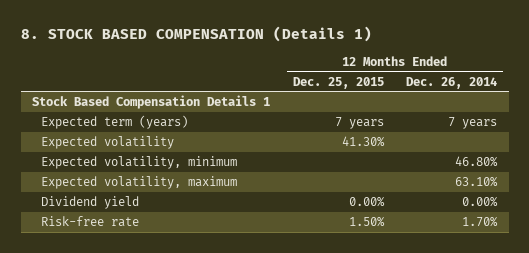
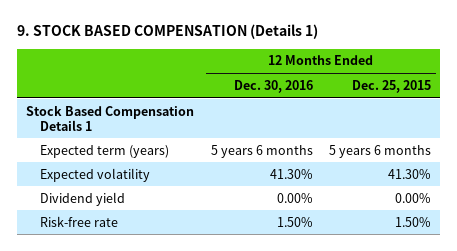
[20,26,372,43] 8. STOCK BASED COMPENSATION (Details 1) -> [17,24,319,40] 9. STOCK BASED COMPENSATION (Details 1)
[406,76,498,89] Dec. 26, 2014 -> none
none -> [233,79,313,93] Dec. 30, 2016
[334,117,384,130] 7 years -> [329,144,432,158] 5 years 6 months
[41,156,238,170] Expected volatility, minimum -> none
[41,176,238,190] Expected volatility, maximum -> none

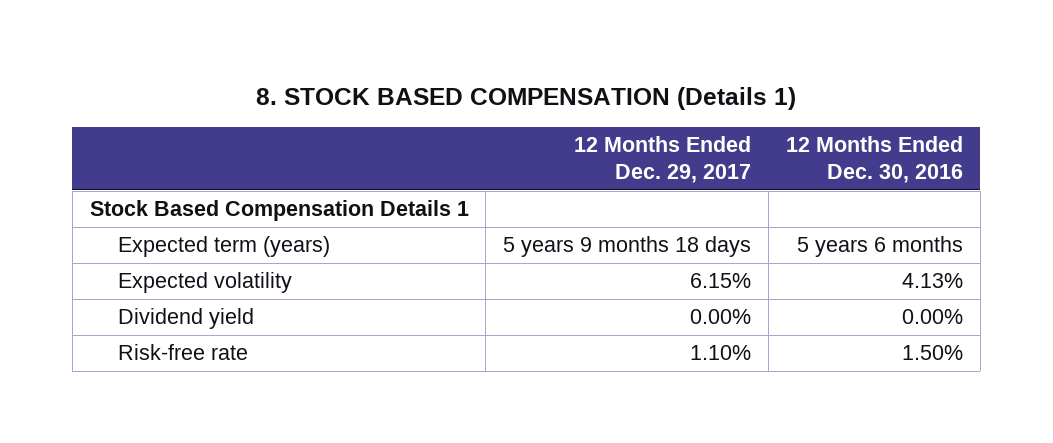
[17,24,319,40] 9. STOCK BASED COMPENSATION (Details 1) -> [256,87,797,111] 8. STOCK BASED COMPENSATION (Details 1)
[352,79,432,93] Dec. 25, 2015 -> none
none -> [574,136,752,184] 12 Months Ended Dec. 29, 2017
[269,168,313,179] 41.30% -> [902,273,964,289] 4.13%

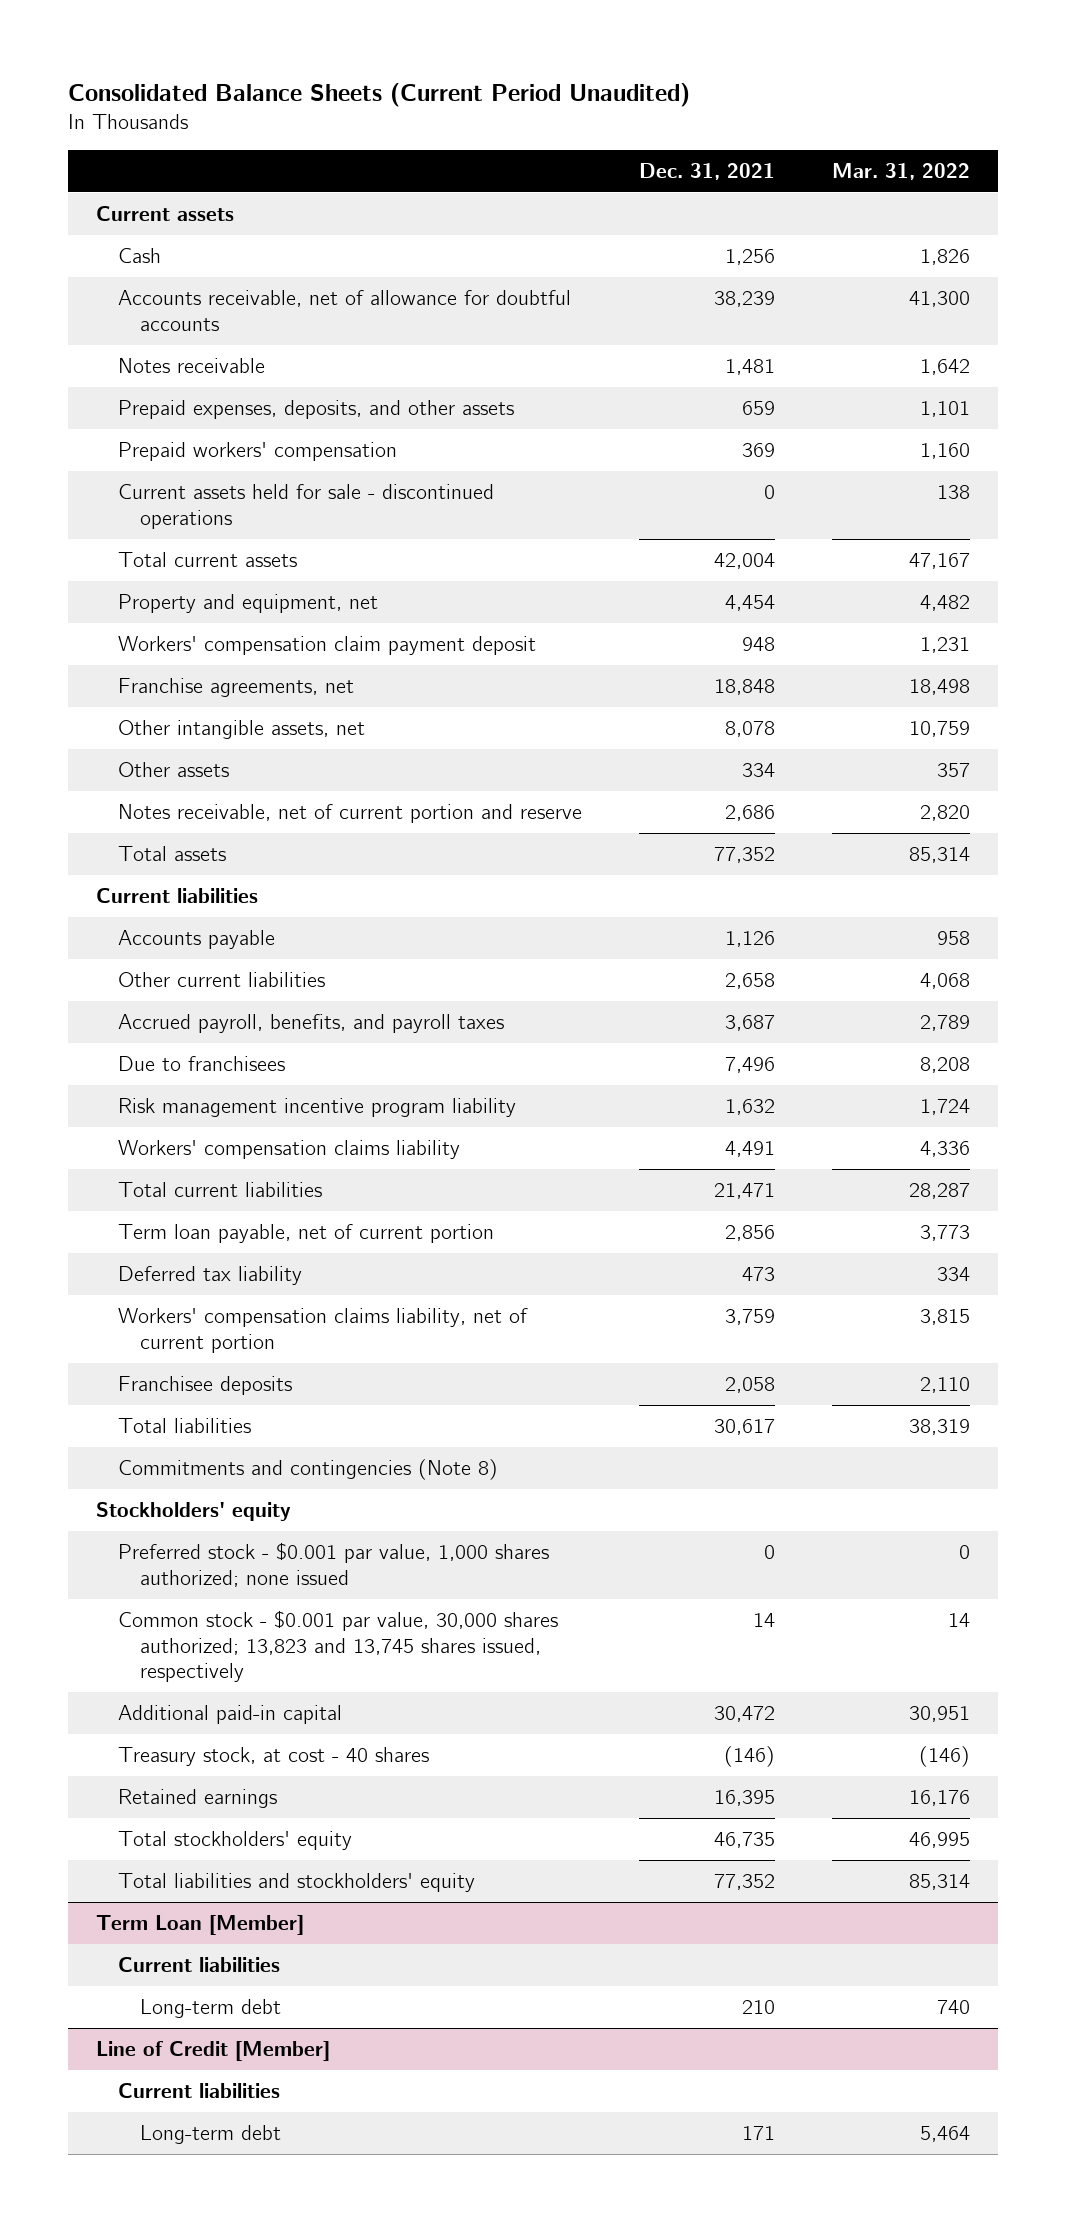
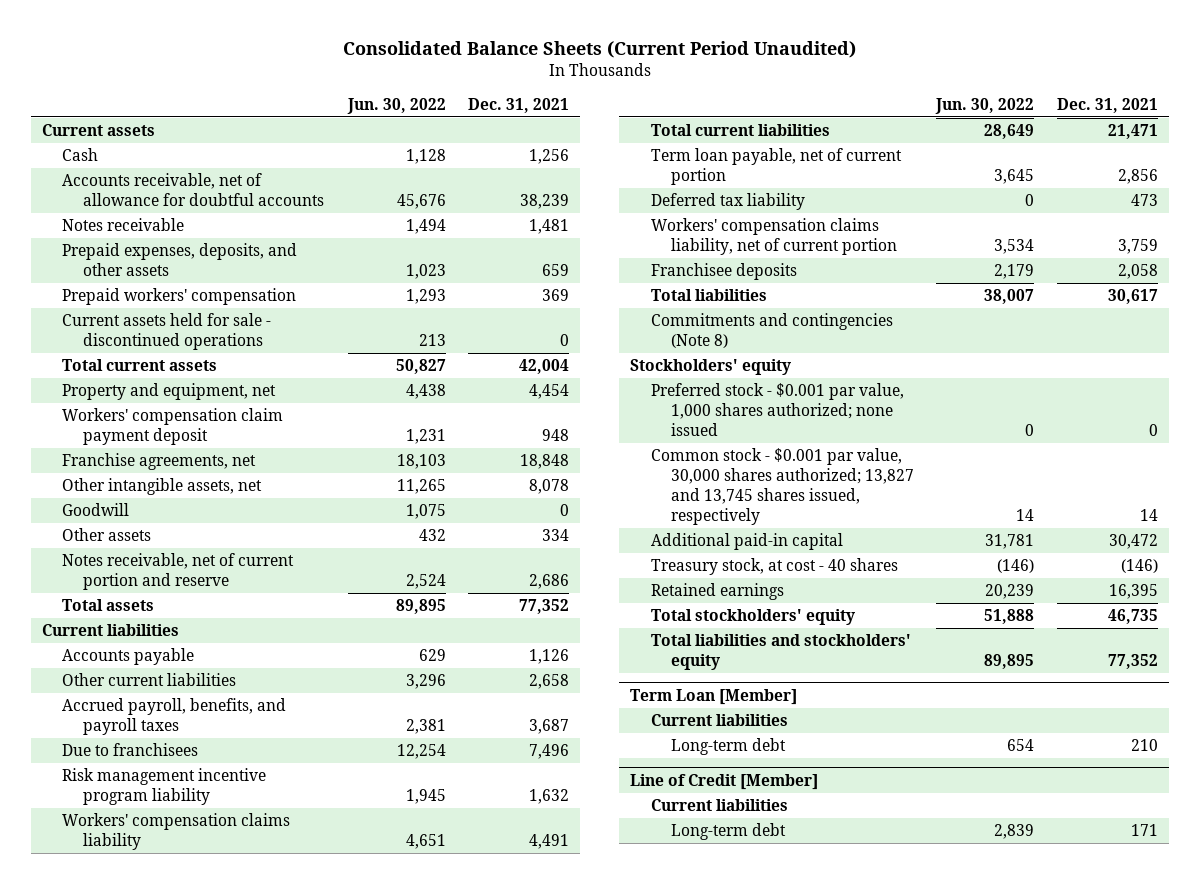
[831,163,970,181] Mar. 31, 2022 -> none
none -> [347,97,447,114] Jun. 30, 2022
none -> [62,503,130,517] Goodwill
[118,1610,559,1683] Common stock - $0.001 par value, 30,000 shares authorized; 13,823 and 13,745 shares issued, respectively -> [650,448,915,525] Common stock - $0.001 par value, 30,000 shares authorized; 13,827 and 13,745 shares issued, respectively

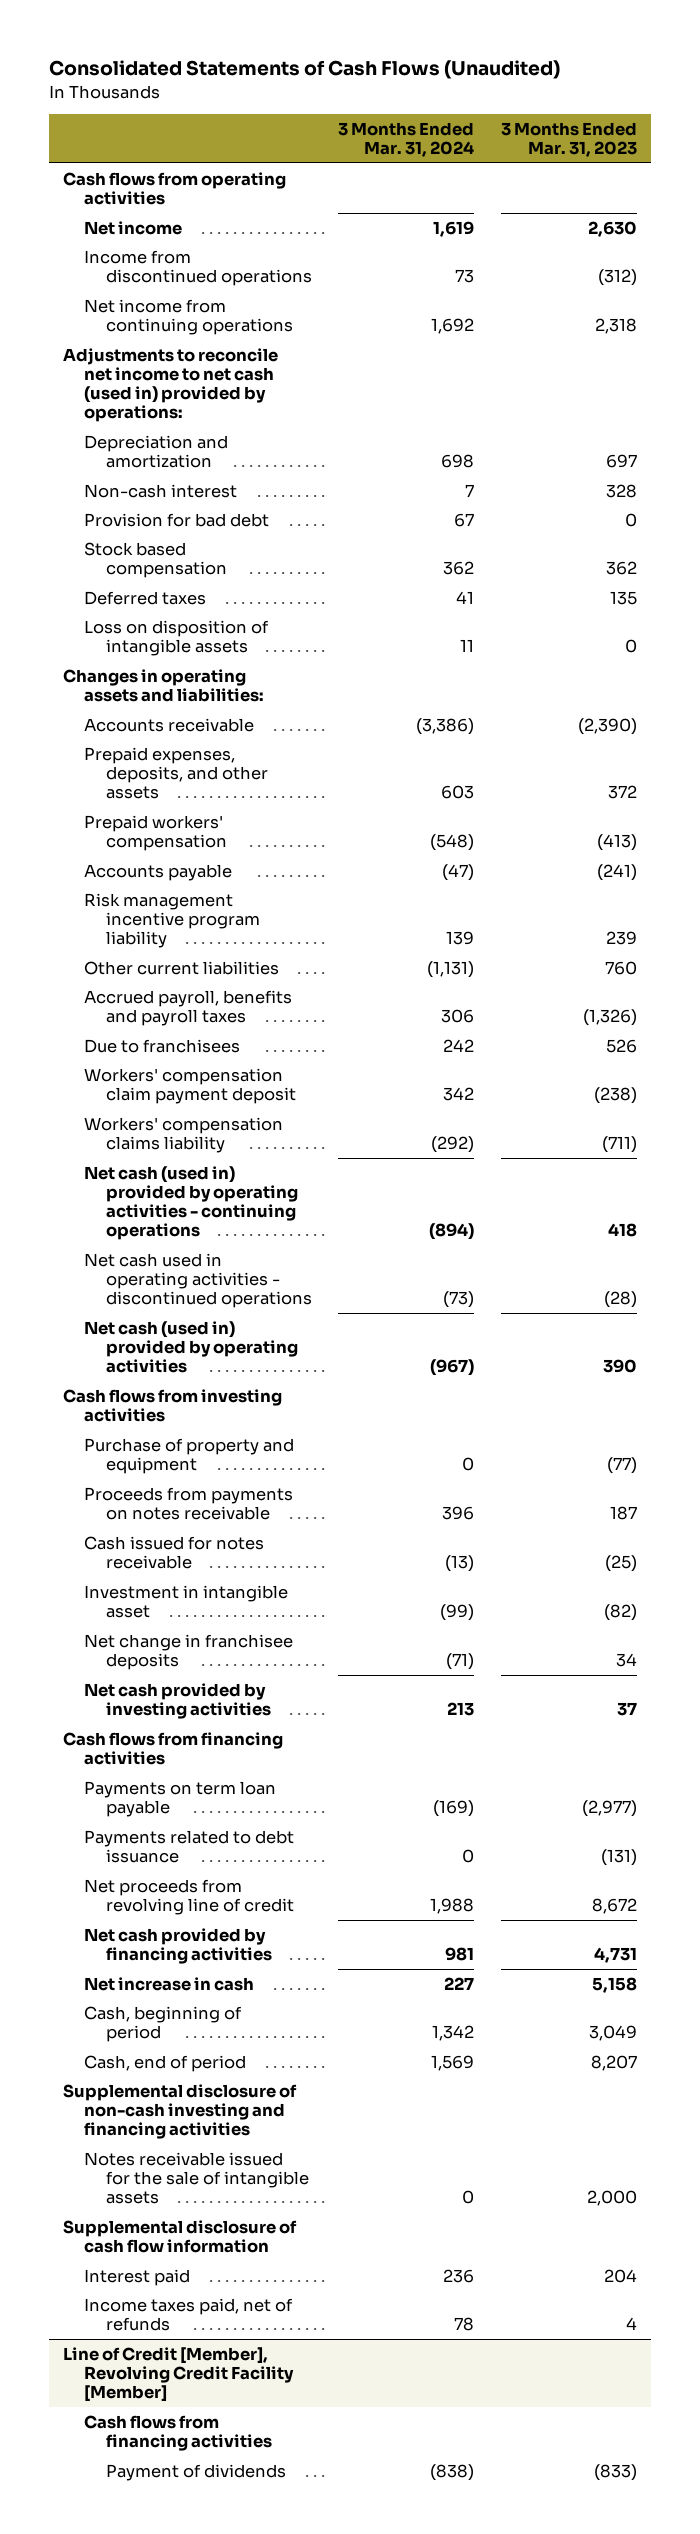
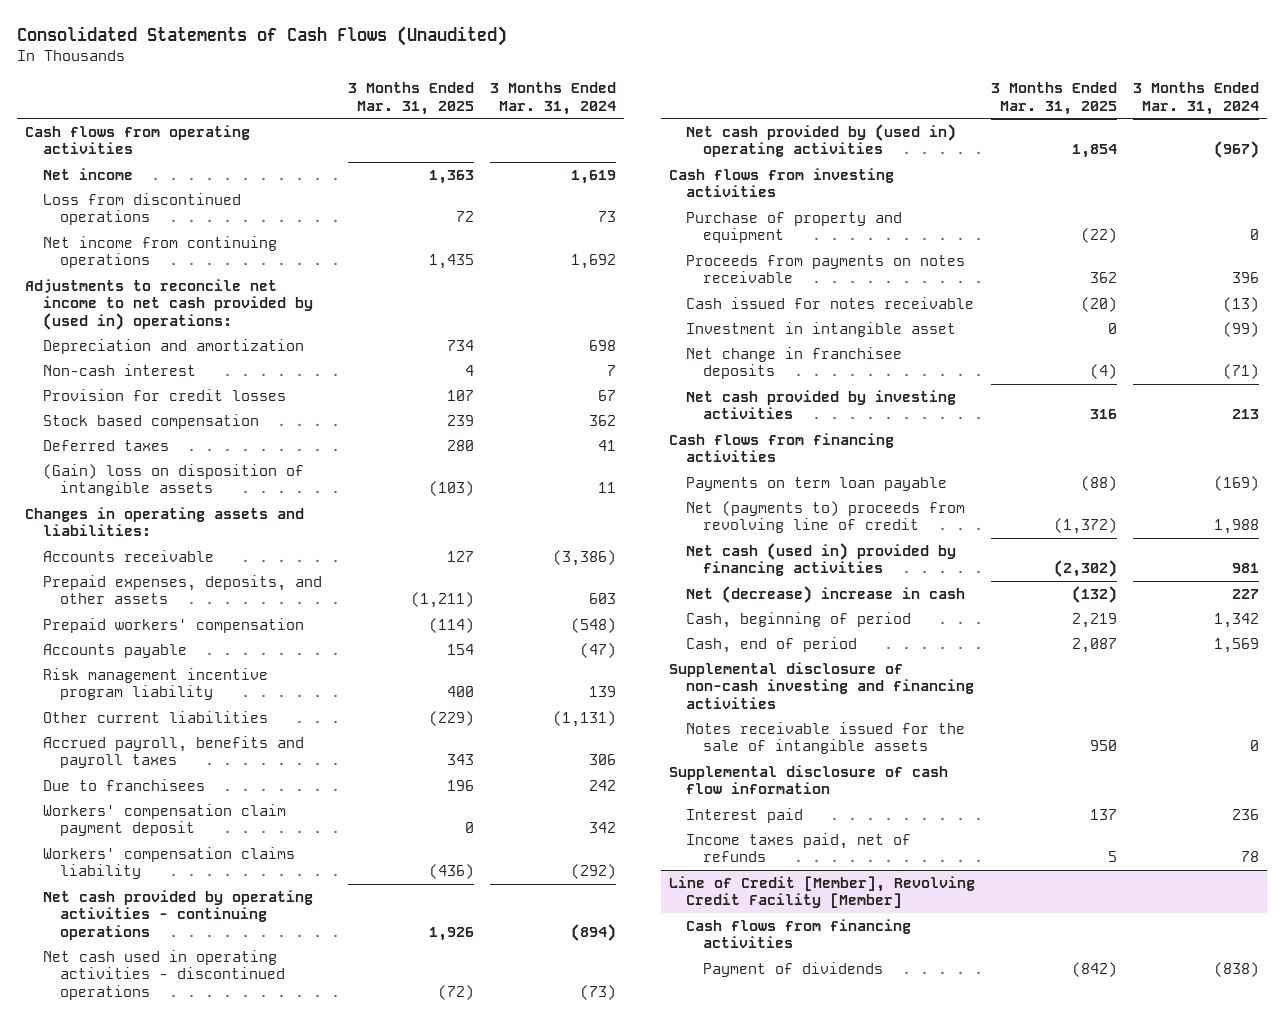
[501,122,638,158] 3 Months Ended Mar. 31, 2023 -> none
none -> [347,82,474,115] 3 Months Ended Mar. 31, 2025
[84,249,312,286] Income from discontinued operations -> [42,192,241,226] Loss from discontinued operations
[62,347,278,423] Adjustments to reconcile net income to net cash (used in) provided by operations: -> [25,278,313,331] Adjustments to reconcile net income to net cash provided by (used in) operations:
[84,512,270,527] Provision for bad debt -> [42,388,286,401] Provision for credit losses
[84,619,270,656] Loss on disposition of intangible assets -> [42,463,304,497] (Gain) loss on disposition of intangible assets
[84,1165,298,1241] Net cash (used in) provided by operating activities - continuing operations -> [42,889,313,941] Net cash provided by operating activities - continuing operations
[84,1320,298,1374] Net cash (used in) provided by operating activities -> [686,123,957,158] Net cash provided by (used in) operating activities
[84,1829,295,1863] Payments related to debt issuance -> none
[84,1878,294,1915] Net proceeds from revolving line of credit -> [686,500,966,534] Net (payments to) proceeds from revolving line of credit
[84,1927,272,1964] Net cash provided by financing activities -> [686,542,957,577] Net cash (used in) provided by financing activities
[84,1976,255,1991] Net increase in cash -> [686,585,966,603] Net (decrease) increase in cash

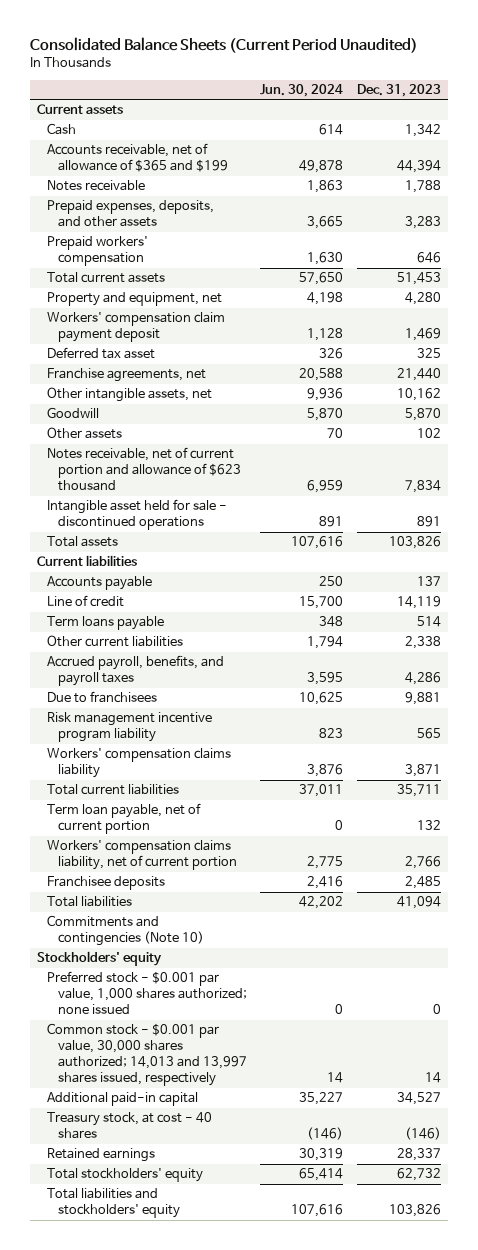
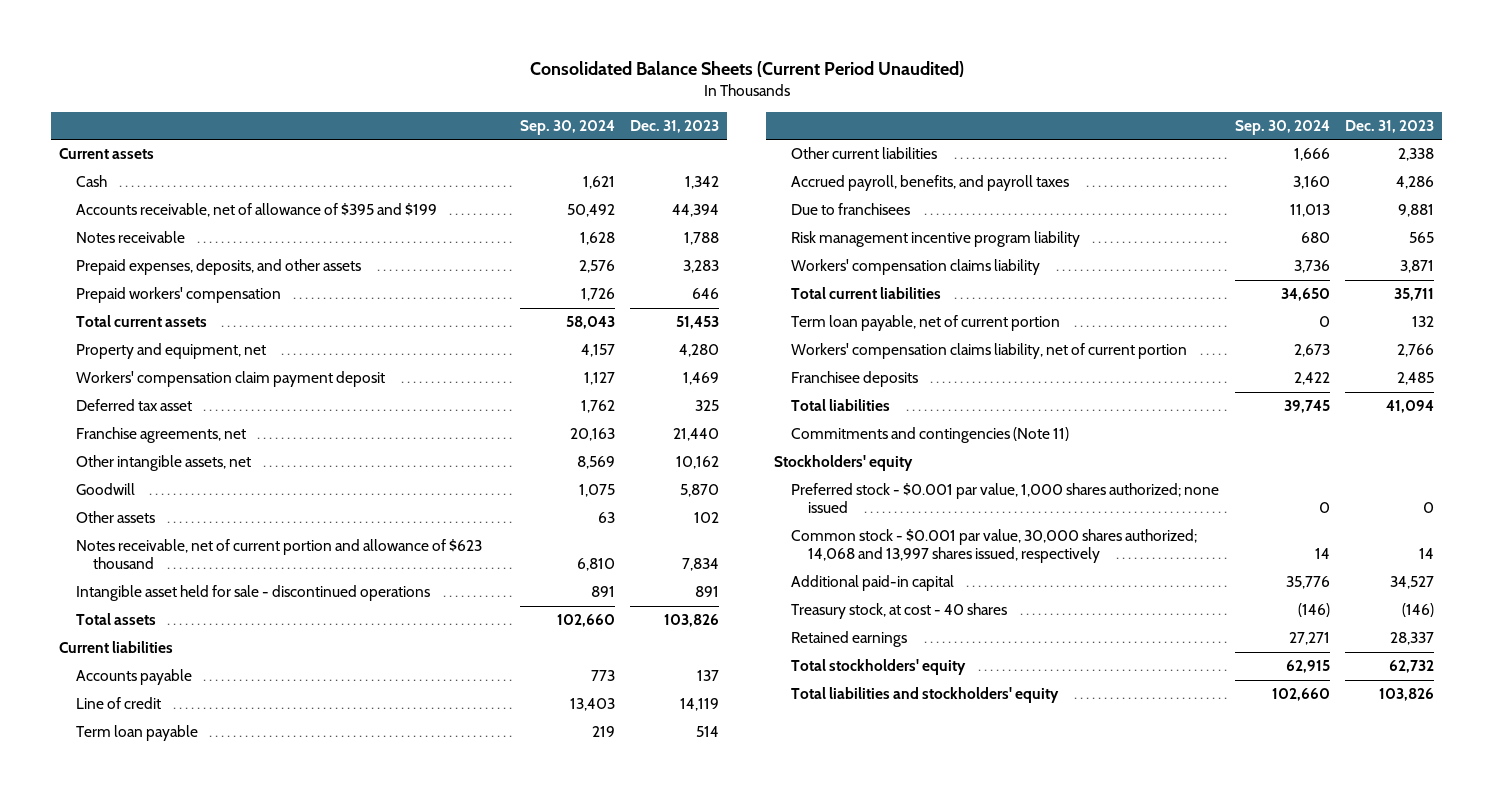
[260,84,344,98] Jun. 30, 2024 -> none
none -> [519,119,615,135] Sep. 30, 2024
[47,143,228,173] Accounts receivable, net of allowance of $365 and $199 -> [75,203,437,218] Accounts receivable, net of allowance of $395 and $199
[47,616,165,631] Term loans payable -> [75,725,198,742] Term loan payable
[47,915,204,947] Commitments and contingencies (Note 10) -> [791,427,1070,444] Commitments and contingencies (Note 11)
[47,1023,247,1087] Common stock - $0.001 par value, 30,000 shares authorized; 14,013 and 13,997 shares issued, respectively -> [791,529,1198,564] Common stock - $0.001 par value, 30,000 shares authorized; 14,068 and 13,997 shares issued, respectively

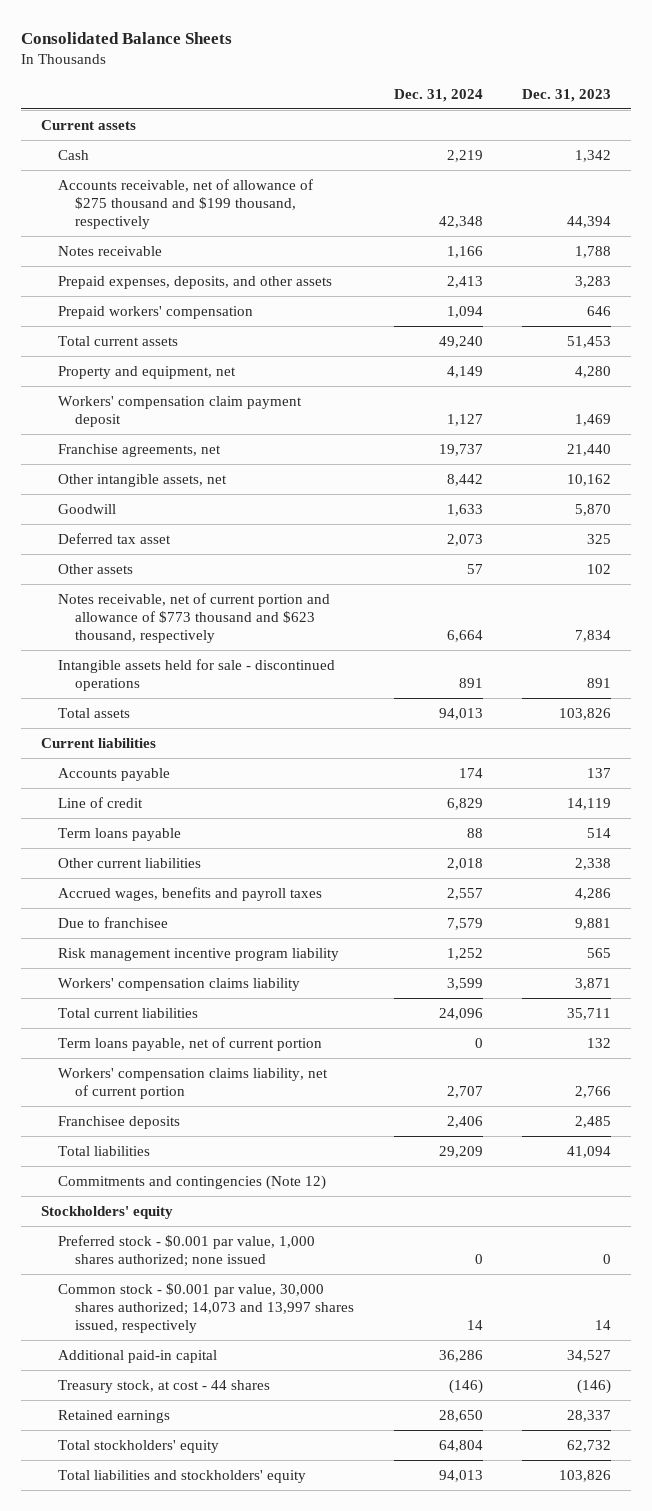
[529,61,964,78] Consolidated Balance Sheets (Current Period Unaudited) -> [20,32,232,45] Consolidated Balance Sheets
[519,119,615,135] Sep. 30, 2024 -> none
none -> [393,88,483,102] Dec. 31, 2024
[75,203,437,218] Accounts receivable, net of allowance of $395 and $199 -> [57,178,313,229] Accounts receivable, net of allowance of $275 thousand and $199 thousand, respectively
[75,399,192,412] Deferred tax asset -> [57,532,171,544] Deferred tax asset
[75,539,482,570] Notes receivable, net of current portion and allowance of $623 thousand -> [57,592,330,643] Notes receivable, net of current portion and allowance of $773 thousand and $623 thousand, respectively
[75,585,430,602] Intangible asset held for sale - discontinued operations -> [57,658,335,691] Intangible assets held for sale - discontinued operations
[75,725,198,742] Term loan payable -> [57,827,181,841] Term loans payable
[791,175,1070,192] Accrued payroll, benefits, and payroll taxes -> [57,886,322,901] Accrued wages, benefits and payroll taxes
[791,203,911,216] Due to franchisees -> [57,916,168,928] Due to franchisee
[791,315,1061,332] Term loan payable, net of current portion -> [57,1036,322,1051] Term loans payable, net of current portion
[791,427,1070,444] Commitments and contingencies (Note 11) -> [57,1174,326,1190] Commitments and contingencies (Note 12)
[791,529,1198,564] Common stock - $0.001 par value, 30,000 shares authorized; 14,068 and 13,997 shares issued, respectively -> [57,1282,354,1333] Common stock - $0.001 par value, 30,000 shares authorized; 14,073 and 13,997 shares issued, respectively
[791,603,1008,620] Treasury stock, at cost - 40 shares -> [57,1379,270,1393] Treasury stock, at cost - 44 shares

